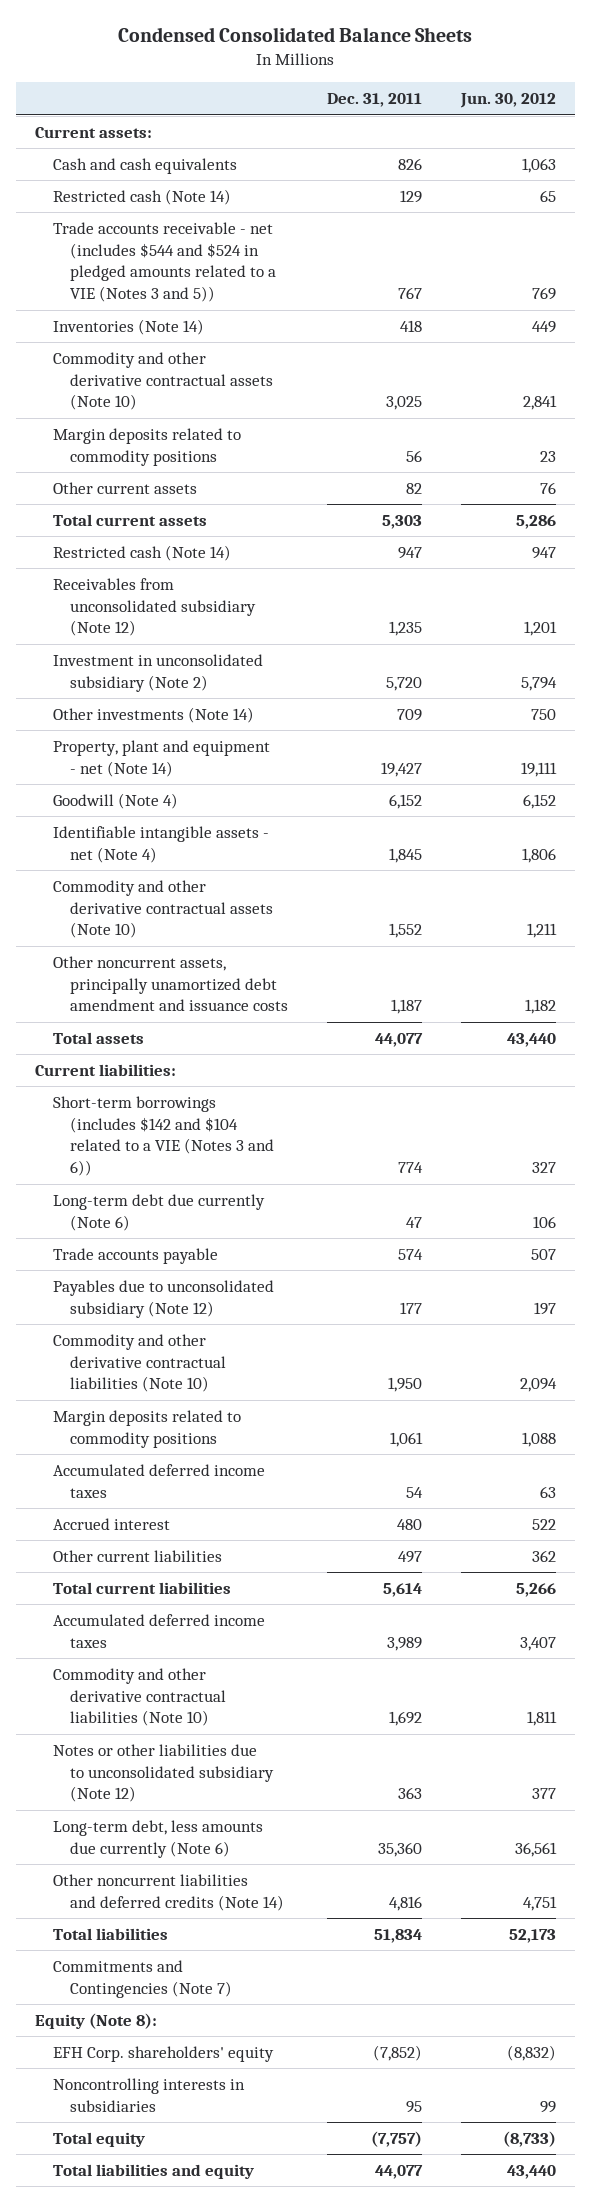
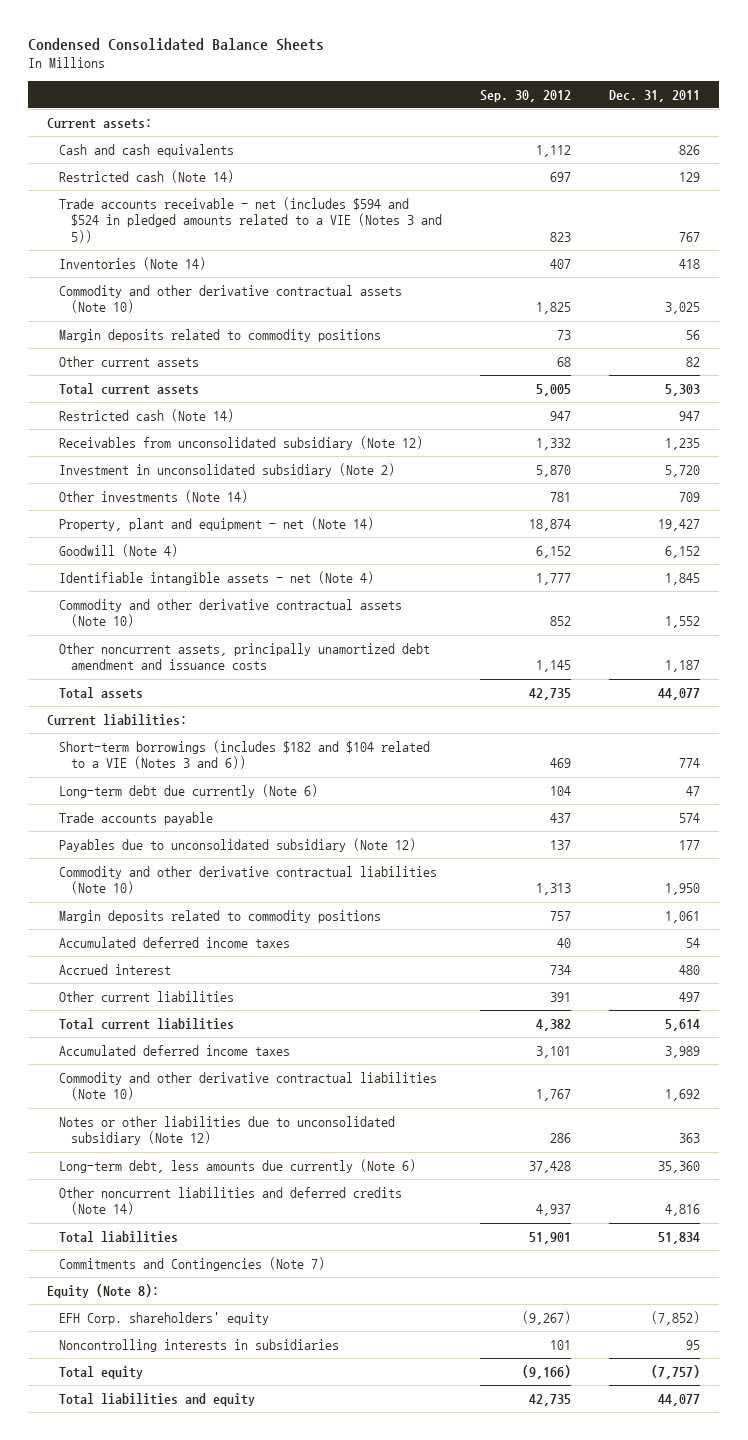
[459,93,556,109] Jun. 30, 2012 -> none
none -> [480,89,572,102] Sep. 30, 2012
[52,221,277,303] Trade accounts receivable - net (includes $544 and $524 in pledged amounts related to a VIE (Notes 3 and 5)) -> [59,196,443,243] Trade accounts receivable - net (includes $594 and $524 in pledged amounts related to a VIE (Notes 3 and 5))
[52,1095,275,1177] Short-term borrowings (includes $142 and $104 related to a VIE (Notes 3 and 6)) -> [59,739,431,770] Short-term borrowings (includes $182 and $104 related to a VIE (Notes 3 and 6))

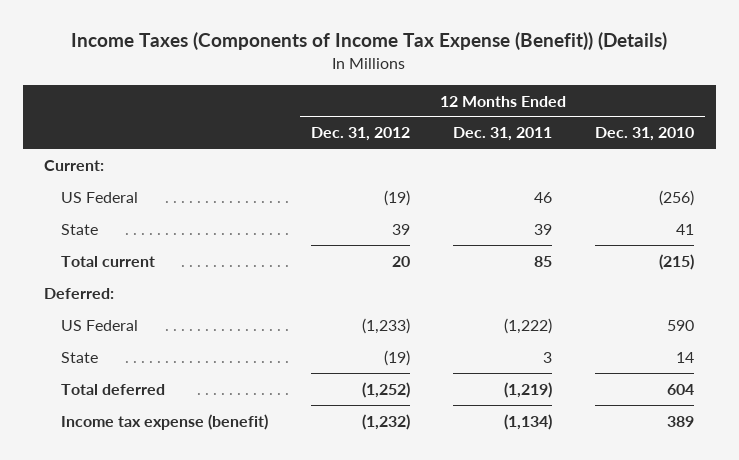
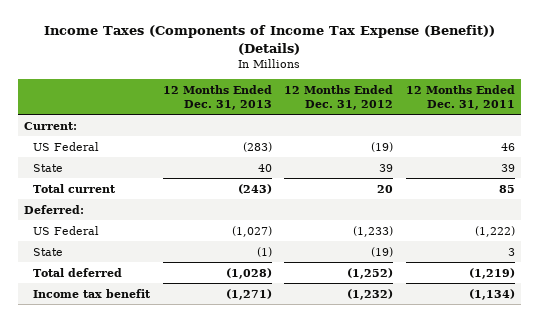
[595,127,695,142] Dec. 31, 2010 -> none
none -> [162,84,272,110] 12 Months Ended Dec. 31, 2013
[60,413,268,430] Income tax expense (benefit) -> [33,288,152,298] Income tax benefit

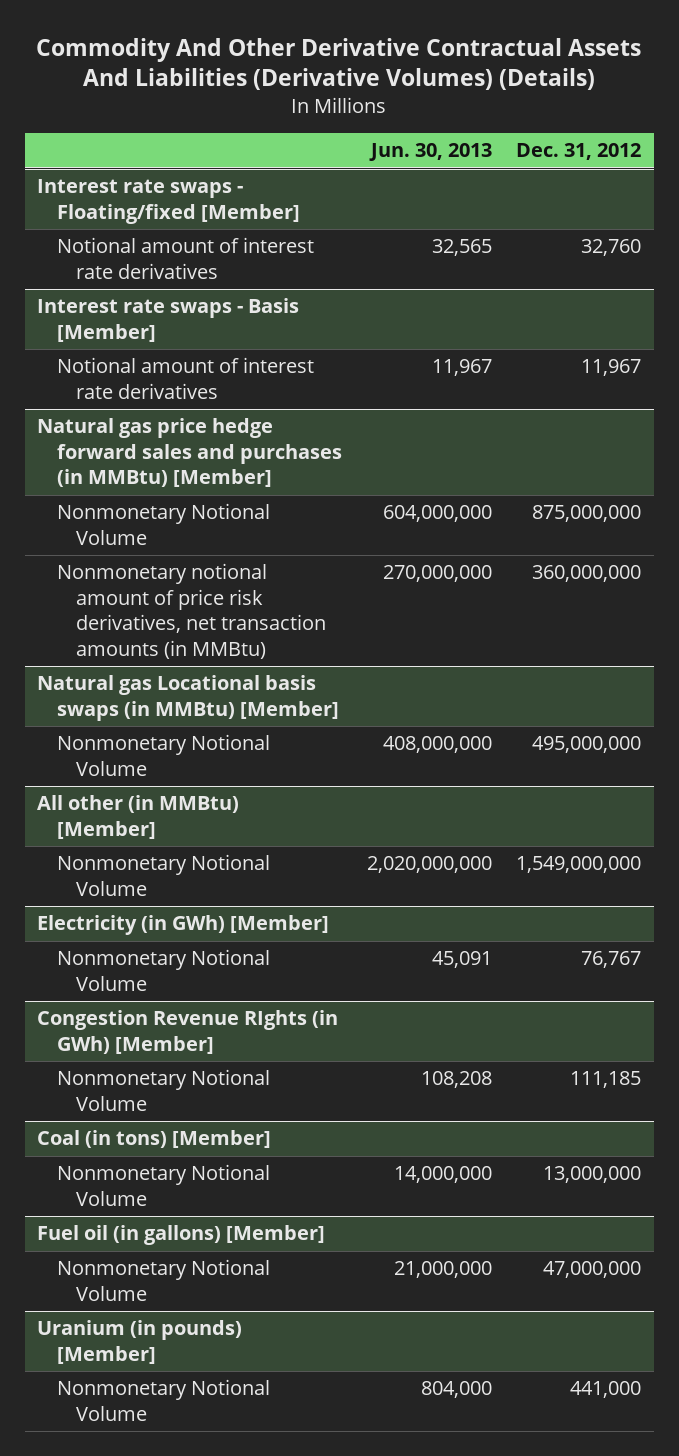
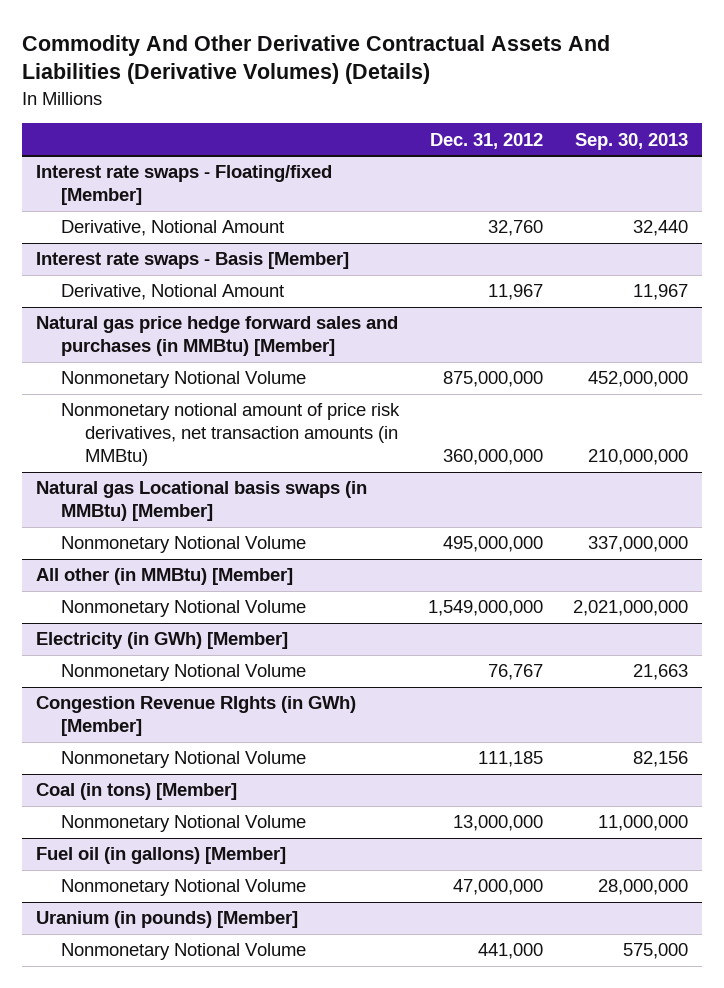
[368,143,492,162] Jun. 30, 2013 -> none
none -> [574,132,688,150] Sep. 30, 2013
[56,237,314,279] Notional amount of interest rate derivatives -> [60,220,284,237] Derivative, Notional Amount
[56,357,314,399] Notional amount of interest rate derivatives -> [60,284,284,301] Derivative, Notional Amount

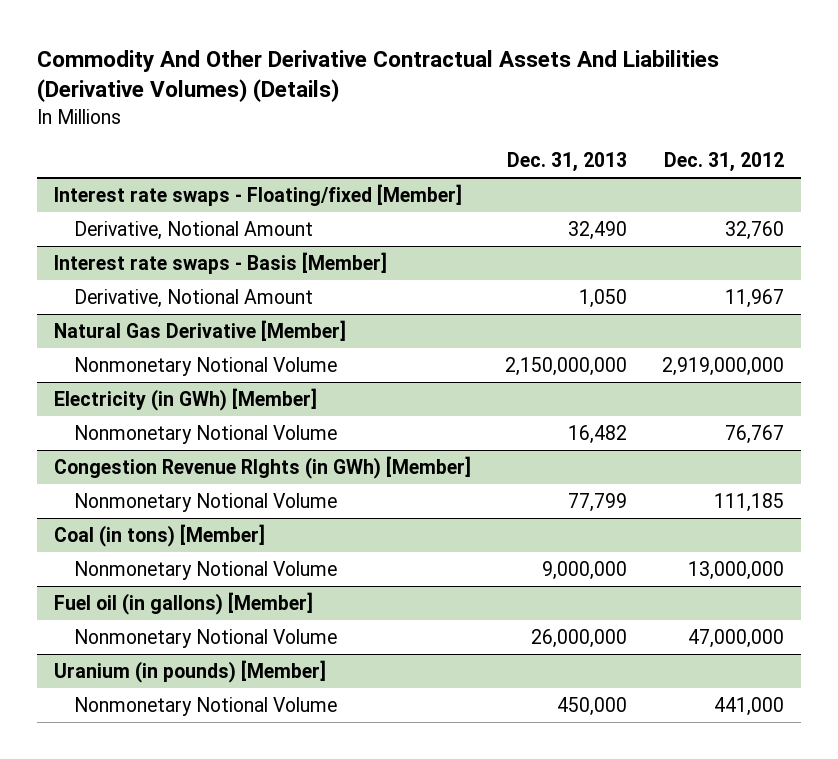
[574,132,688,150] Sep. 30, 2013 -> none
none -> [507,152,628,173] Dec. 31, 2013
[36,316,399,357] Natural gas price hedge forward sales and purchases (in MMBtu) [Member] -> none
[60,403,400,467] Nonmonetary notional amount of price risk derivatives, net transaction amounts (in MMBtu) -> none
[36,481,368,522] Natural gas Locational basis swaps (in MMBtu) [Member] -> none
[60,536,306,554] Nonmonetary Notional Volume -> none
[36,568,294,586] All other (in MMBtu) [Member] -> none
[60,600,306,618] Nonmonetary Notional Volume -> none
none -> [53,320,346,342] Natural Gas Derivative [Member]
[443,371,544,388] 875,000,000 -> [661,357,784,377] 2,919,000,000

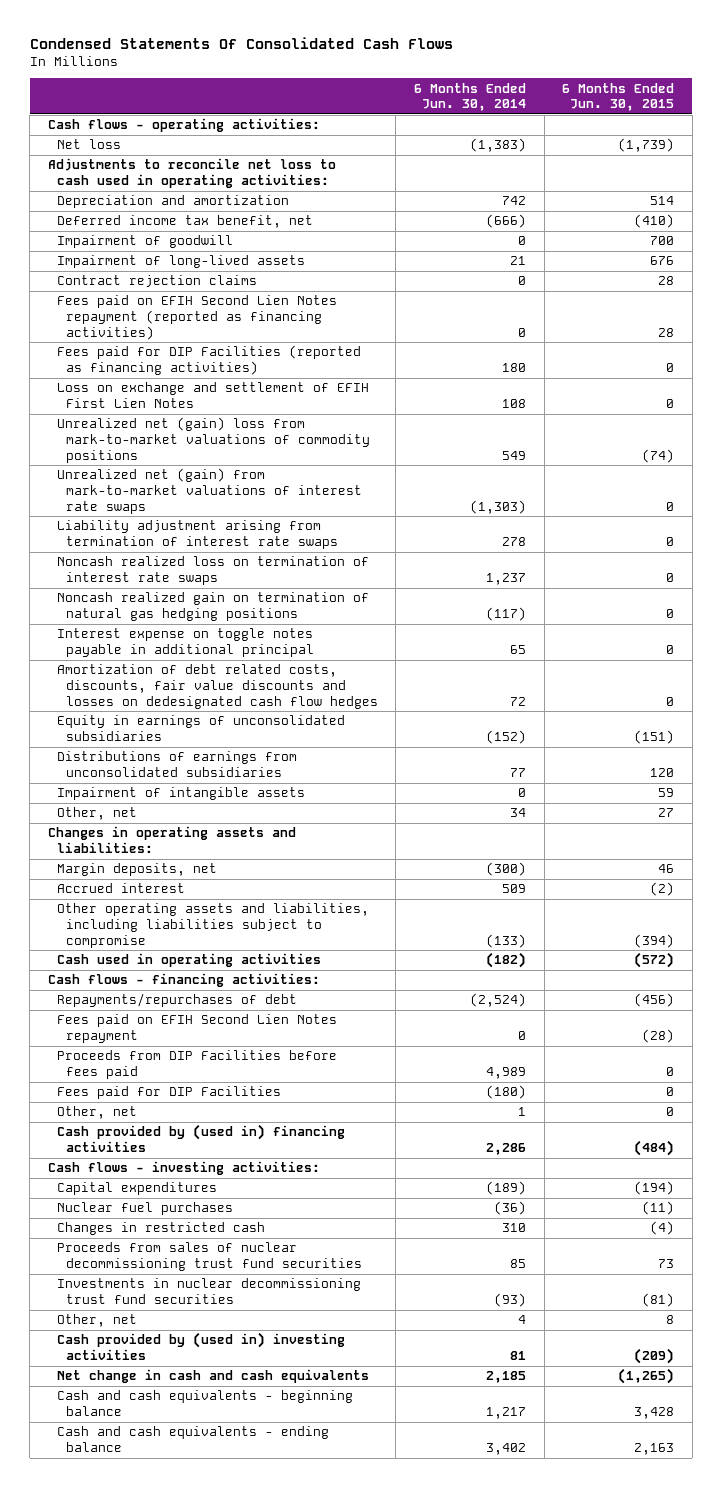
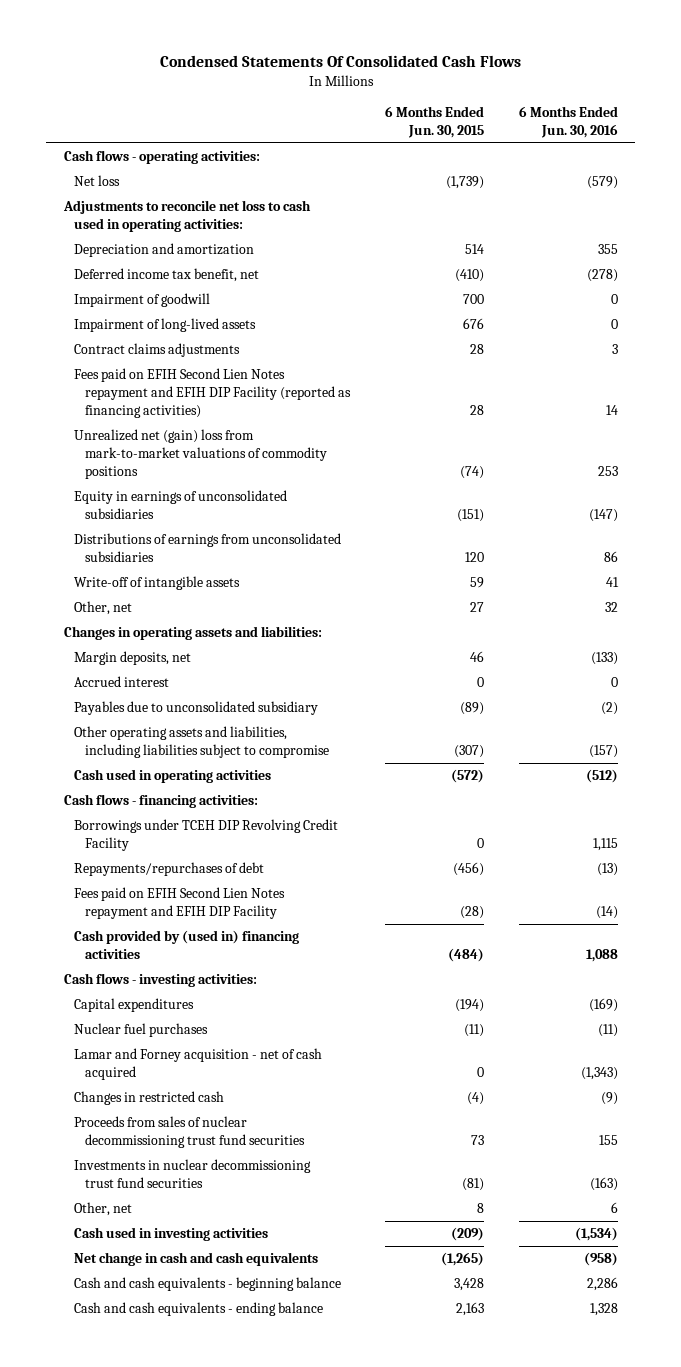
[413,82,526,112] 6 Months Ended Jun. 30, 2014 -> none
none -> [518,105,618,138] 6 Months Ended Jun. 30, 2016
[56,345,361,375] Fees paid for DIP Facilities (reported as financing activities) -> none
[56,382,369,408] Loss on exchange and settlement of EFIH First Lien Notes -> none
[56,275,257,288] Contract rejection claims -> [74,343,241,358] Contract claims adjustments
[56,295,337,340] Fees paid on EFIH Second Lien Notes repayment (reported as financing activities) -> [74,368,351,418] Fees paid on EFIH Second Lien Notes repayment and EFIH DIP Facility (reported as financing activities)
[56,468,362,514] Unrealized net (gain) from mark-to-market valuations of interest rate swaps -> none
[56,520,338,549] Liability adjustment arising from termination of interest rate swaps -> none
[56,556,369,585] Noncash realized loss on termination of interest rate swaps -> none
[56,592,369,621] Noncash realized gain on termination of natural gas hedging positions -> none
[56,628,314,657] Interest expense on toggle notes payable in additional principal -> none
[56,664,378,709] Amortization of debt related costs, discounts, fair value discounts and losses on dedesignated cash flow hedges -> none
[56,787,305,801] Impairment of intangible assets -> [74,576,241,591] Write-off of intangible assets
[650,882,675,897] (2) -> [476,677,484,688] 0
none -> [74,701,319,716] Payables due to unconsolidated subsidiary
[634,933,675,948] (394) -> [453,745,484,759] (307)
none -> [74,819,339,852] Borrowings under TCEH DIP Revolving Credit Facility
[56,1050,337,1079] Proceeds from DIP Facilities before fees paid -> none
[56,1086,281,1100] Fees paid for DIP Facilities -> none
[56,1106,137,1120] Other, net -> none
[56,1014,337,1043] Fees paid on EFIH Second Lien Notes repayment -> [74,887,286,920] Fees paid on EFIH Second Lien Notes repayment and EFIH DIP Facility
none -> [74,1048,323,1081] Lamar and Forney acquisition - net of cash acquired
[56,1332,345,1360] Cash provided by (used in) investing activities -> [74,1227,269,1242] Cash used in investing activities

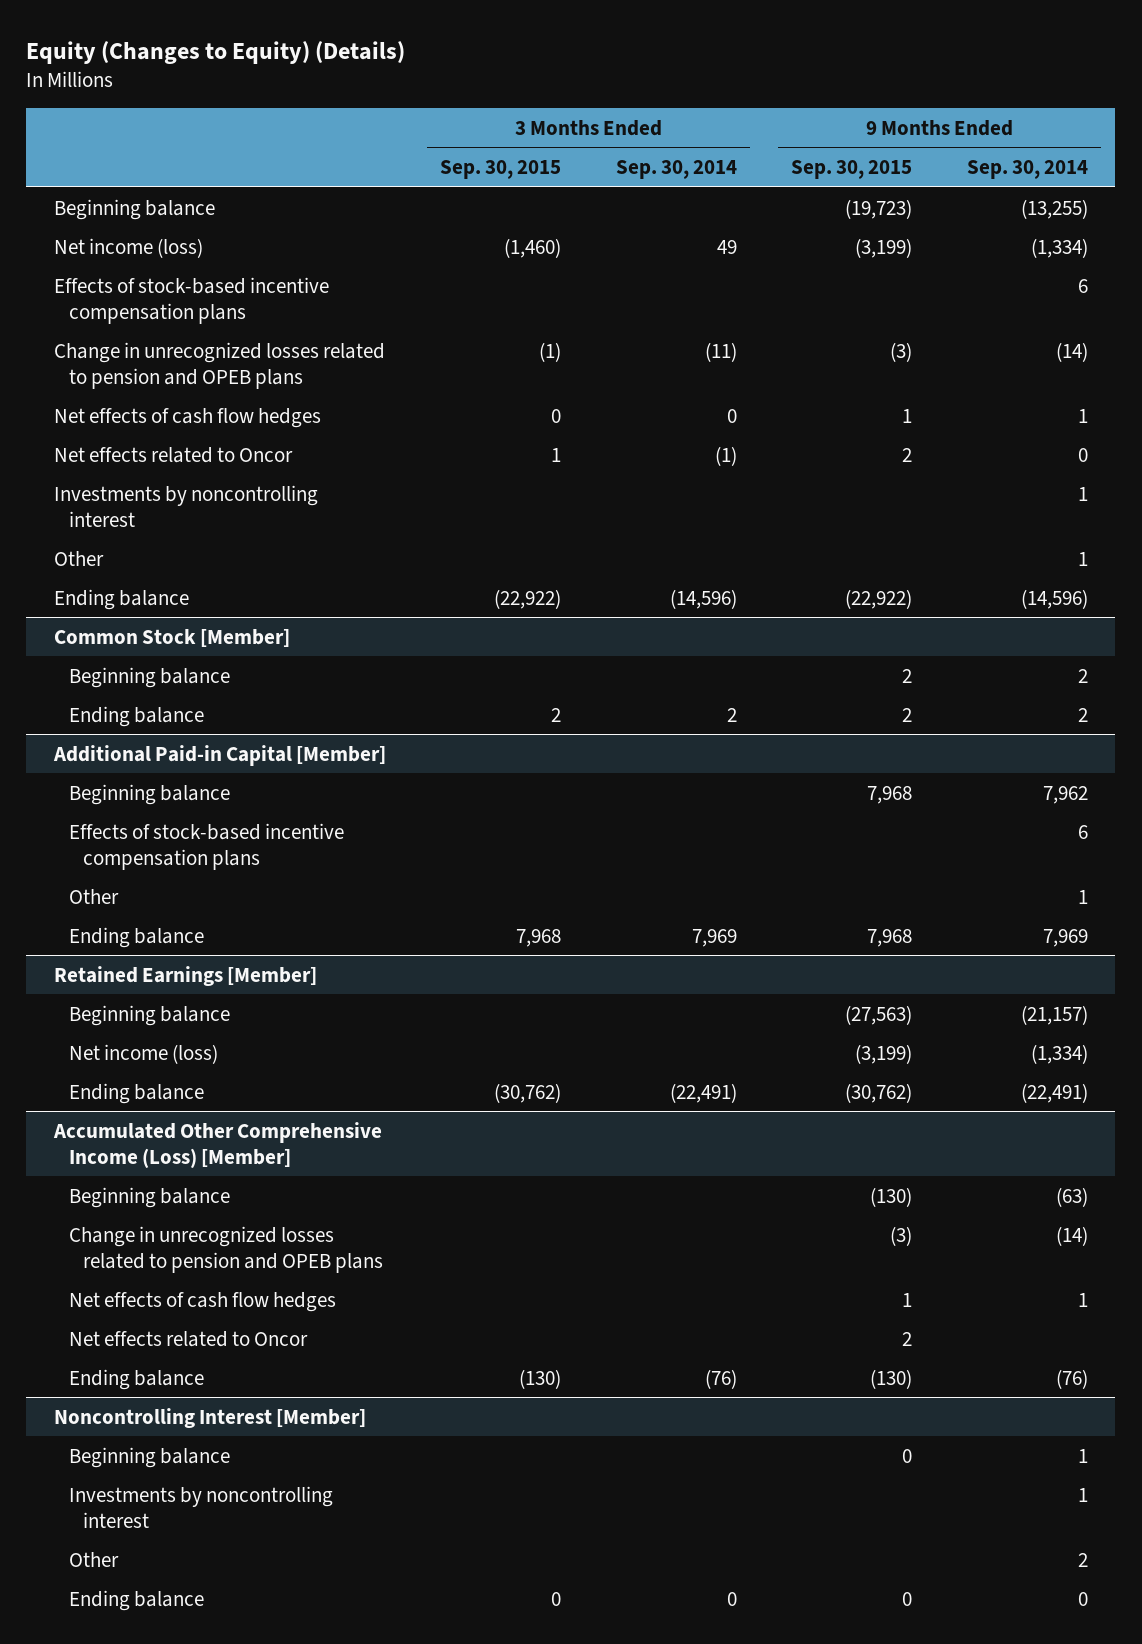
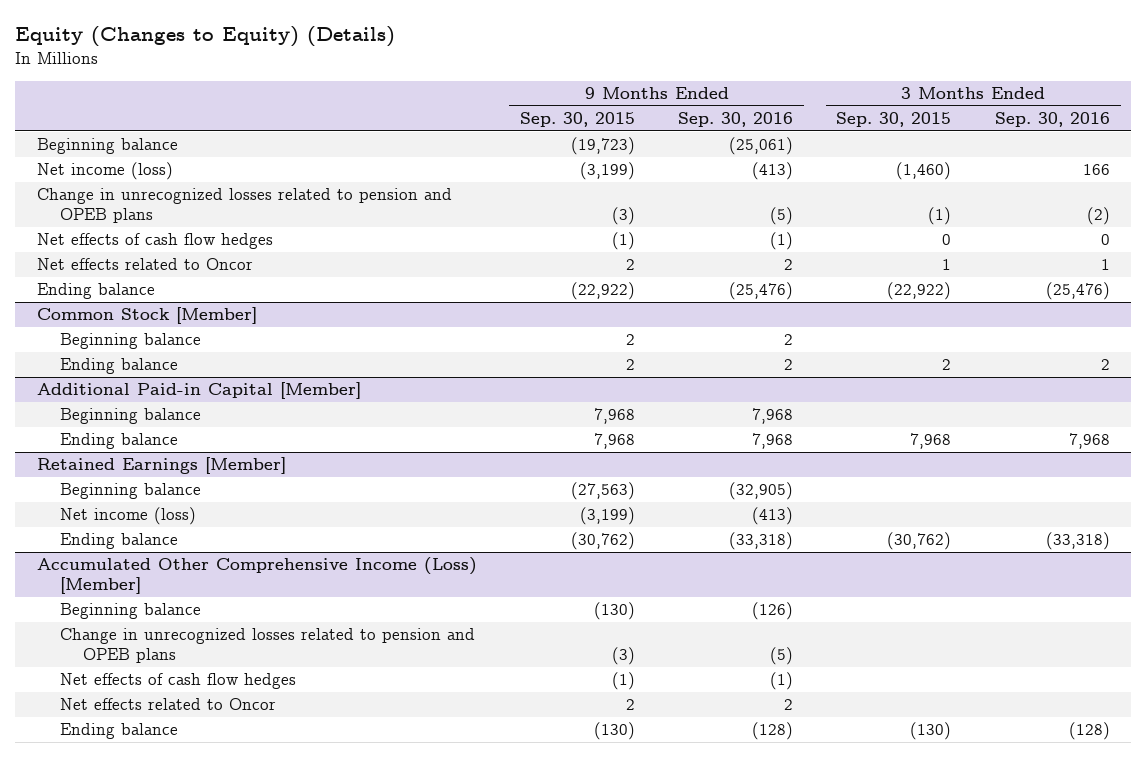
[615,160,737,180] Sep. 30, 2014 -> none
[966,160,1088,180] Sep. 30, 2014 -> none
none -> [678,111,794,127] Sep. 30, 2016
none -> [994,111,1110,127] Sep. 30, 2016
[53,276,329,324] Effects of stock-based incentive compensation plans -> none
[902,408,913,423] 1 -> [611,232,635,251] (1)
[53,484,318,527] Investments by noncontrolling interest -> none
[53,550,104,566] Other -> none
[68,822,344,870] Effects of stock-based incentive compensation plans -> none
[68,888,119,904] Other -> none
[902,1292,913,1307] 1 -> [611,672,635,691] (1)
[53,1407,366,1428] Noncontrolling Interest [Member] -> none
[68,1446,230,1468] Beginning balance -> none
[68,1485,333,1528] Investments by noncontrolling interest -> none
[68,1551,119,1567] Other -> none
[68,1589,204,1611] Ending balance -> none

